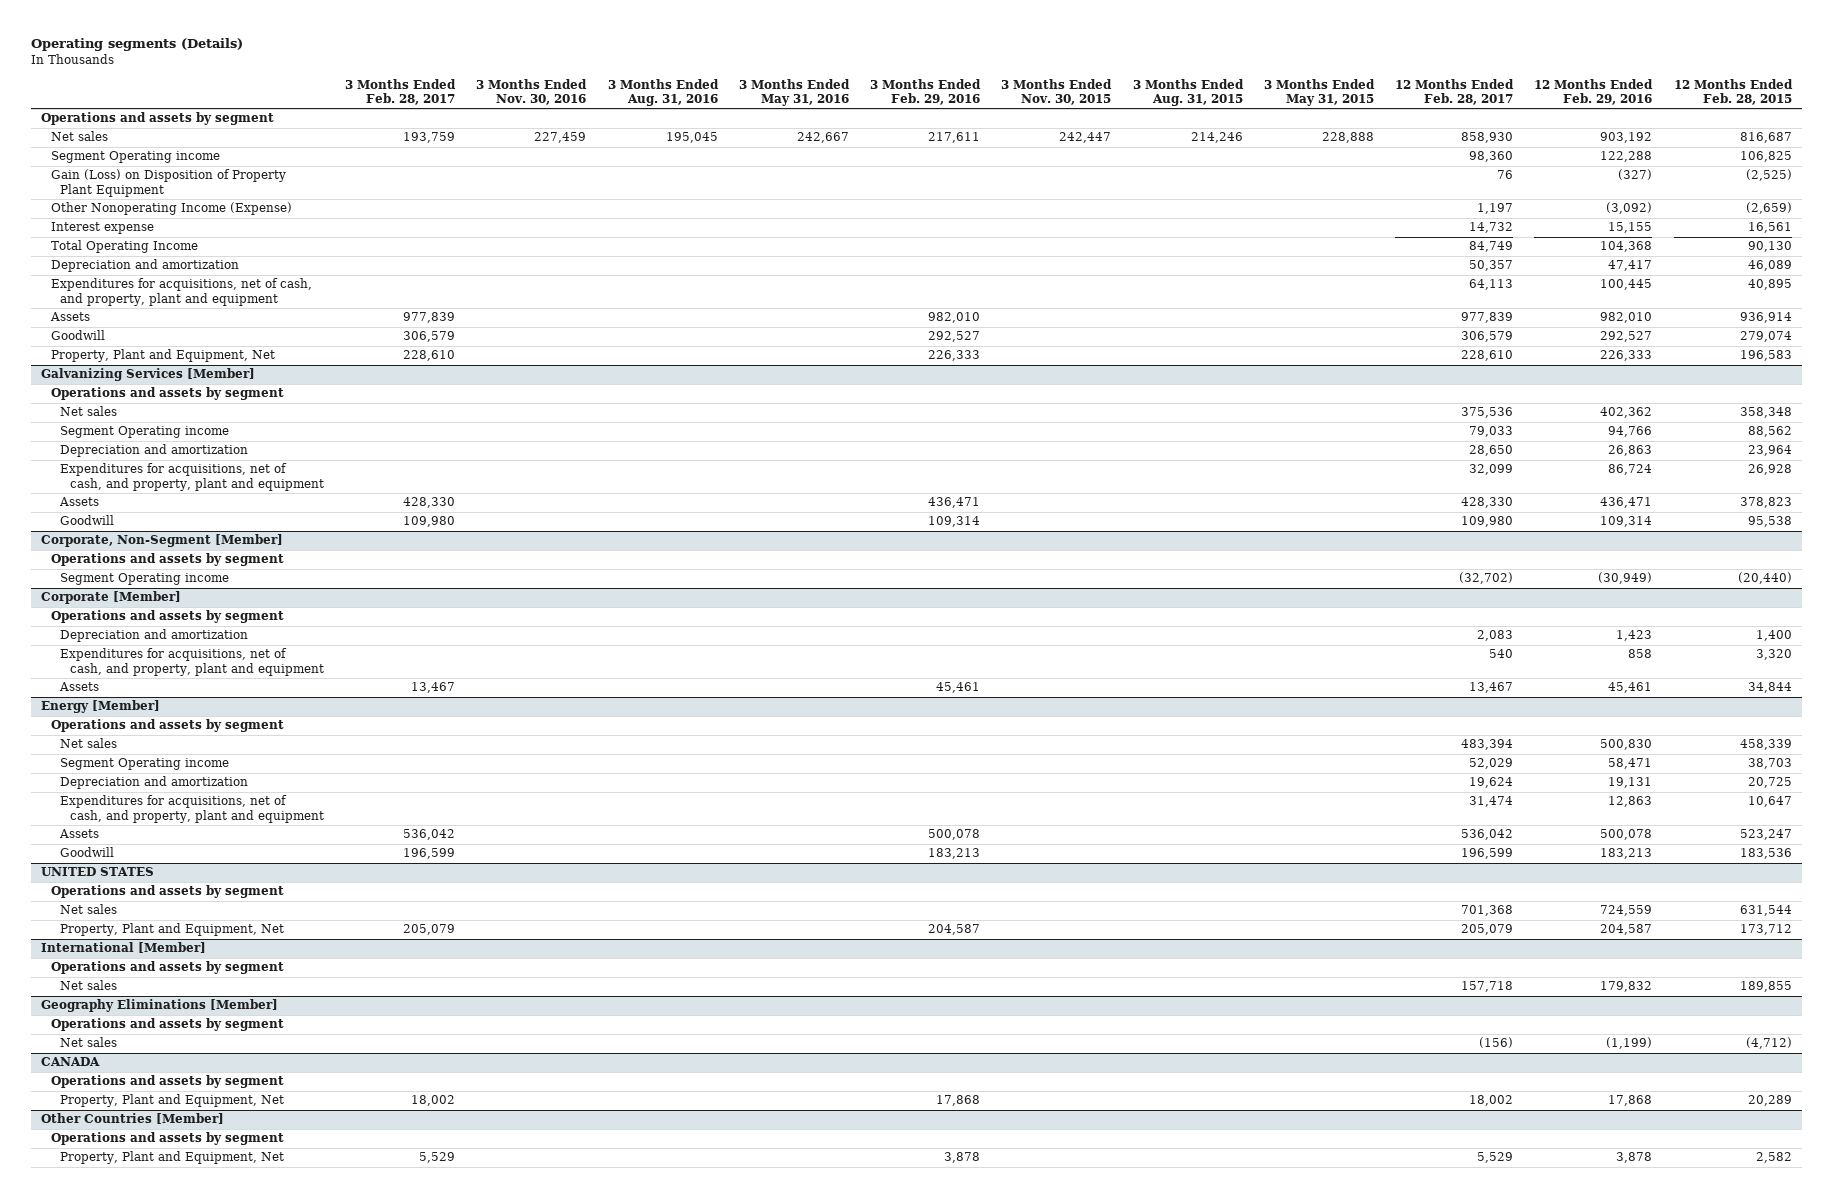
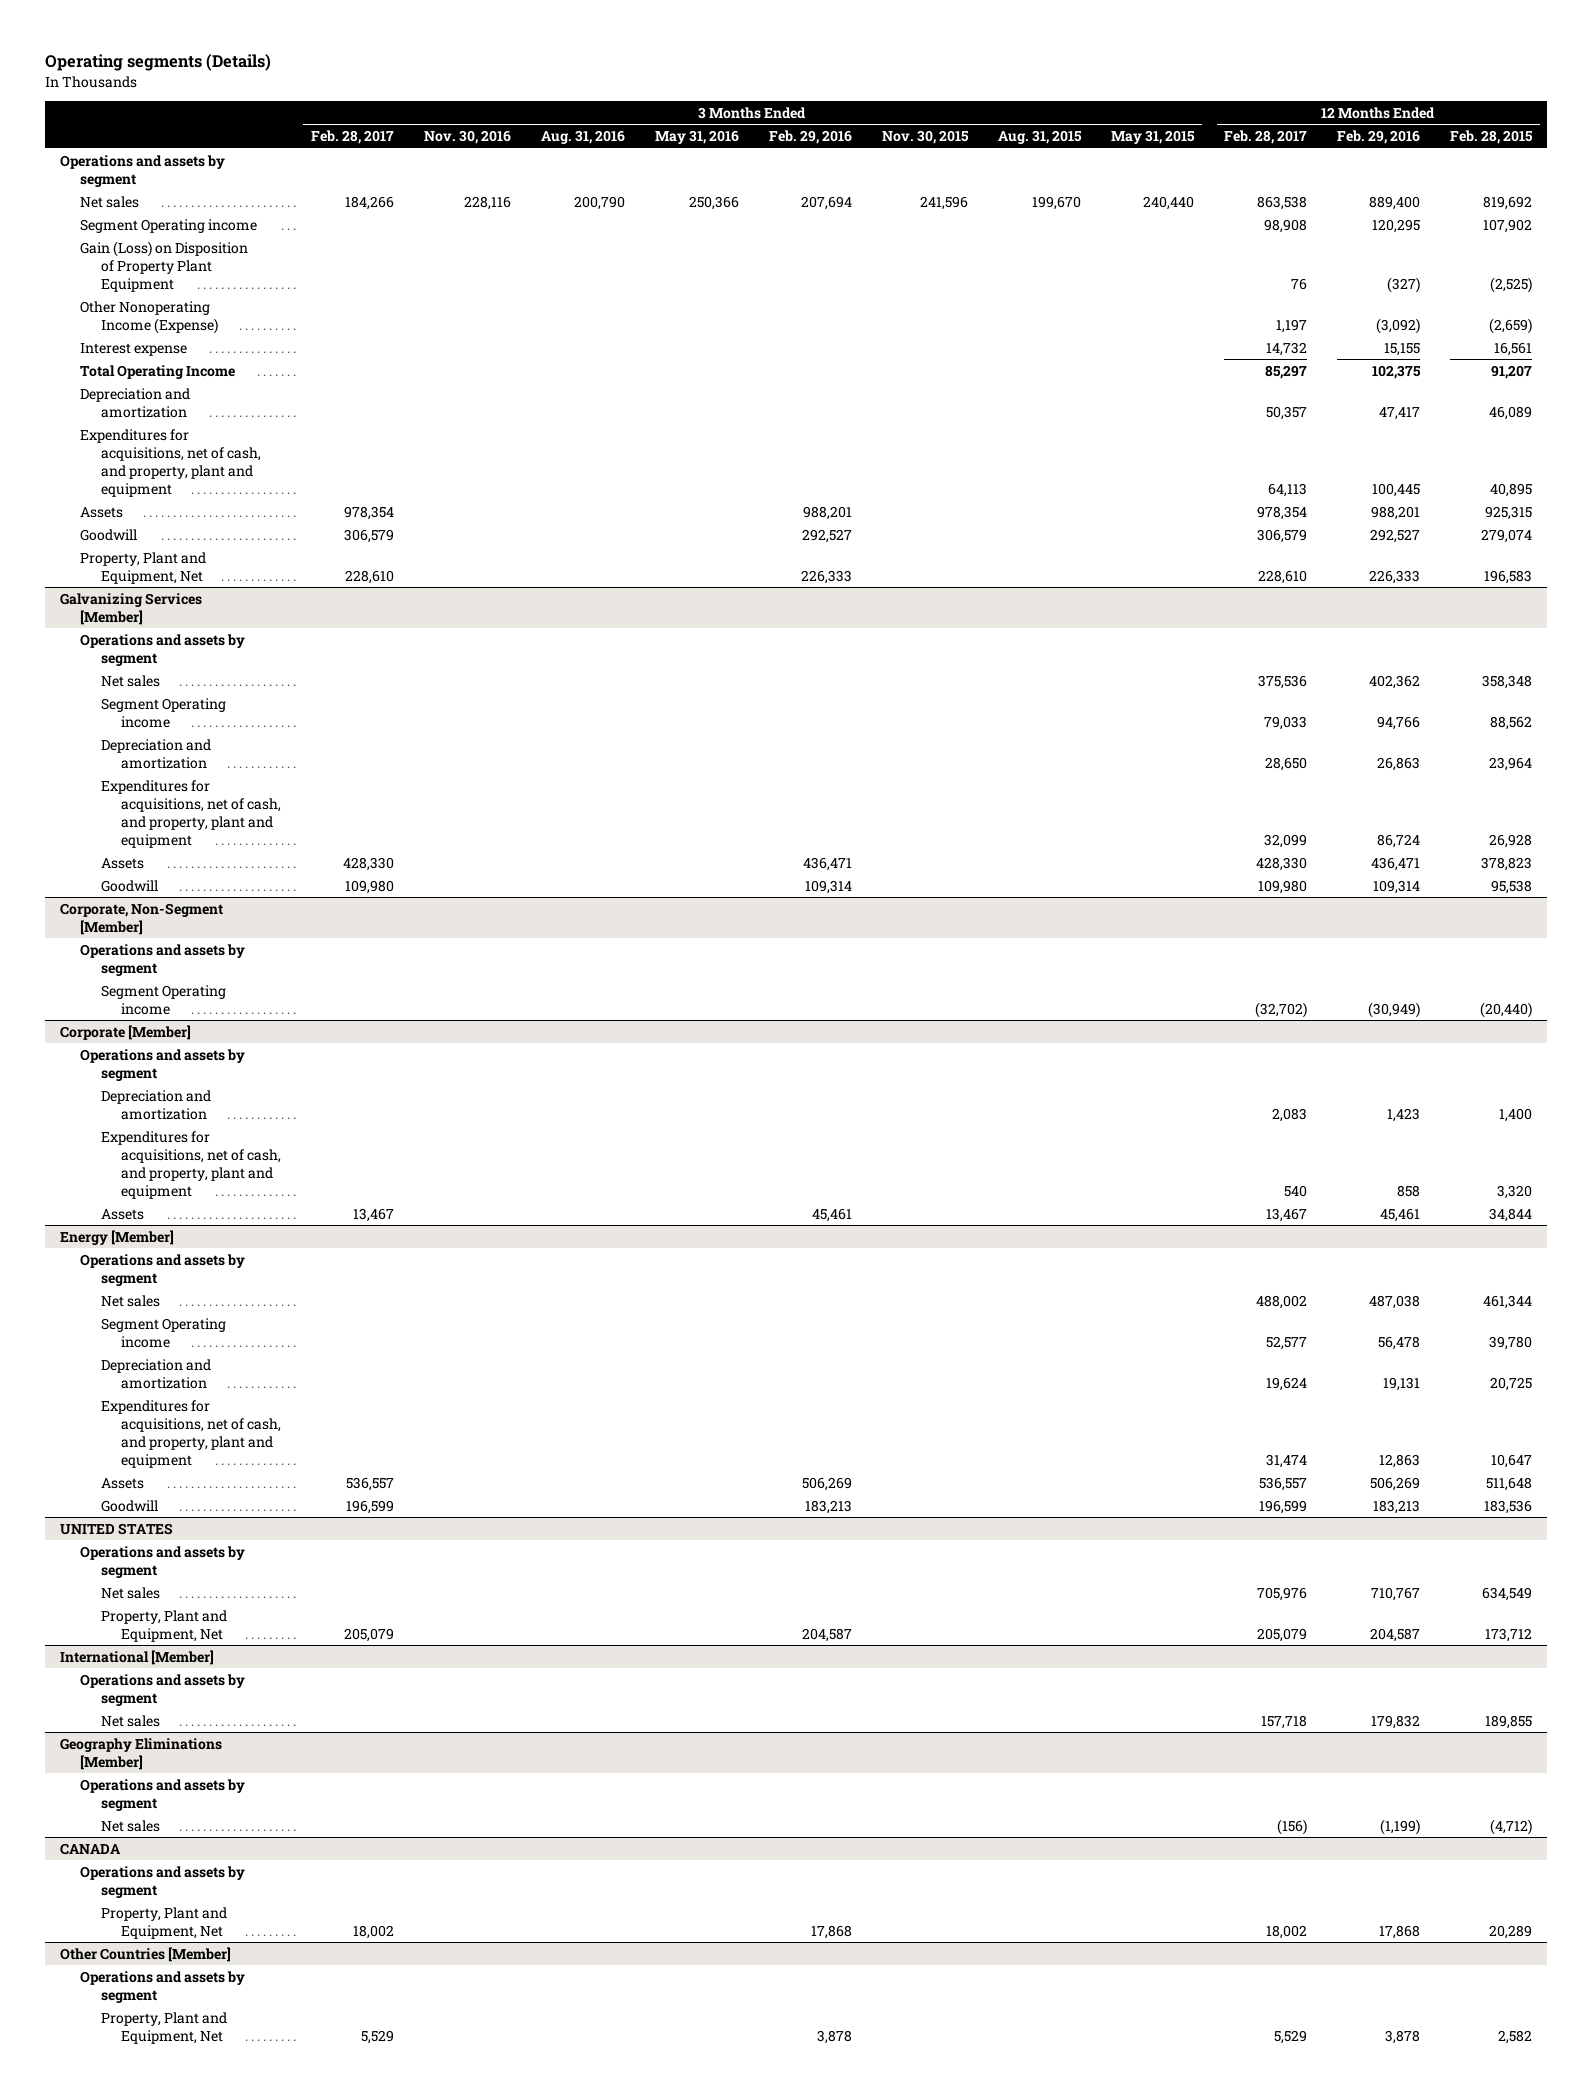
[403,132,456,144] 193,759 -> [344,195,394,210] 184,266
[534,132,587,144] 227,459 -> [463,195,511,210] 228,116
[665,132,718,144] 195,045 -> [573,195,625,210] 200,790
[796,132,849,144] 242,667 -> [688,195,739,210] 250,366
[928,132,981,144] 217,611 -> [800,195,852,210] 207,694
[1059,132,1112,144] 242,447 -> [920,195,969,210] 241,596
[1190,132,1243,144] 214,246 -> [1032,195,1082,210] 199,670
[1321,132,1374,144] 228,888 -> [1143,195,1195,210] 240,440
[1461,132,1514,144] 858,930 -> [1257,195,1308,210] 863,538
[1600,132,1653,144] 903,192 -> [1369,195,1421,210] 889,400
[1739,132,1792,144] 816,687 -> [1483,195,1533,210] 819,692
[1469,151,1514,163] 98,360 -> [1264,218,1308,233] 98,908
[1600,151,1653,163] 122,288 -> [1372,218,1421,233] 120,295
[1739,151,1792,163] 106,825 -> [1483,218,1533,233] 107,902
[1469,241,1514,253] 84,749 -> [1265,364,1308,379] 85,297
[1600,241,1653,253] 104,368 -> [1372,364,1422,379] 102,375
[1747,241,1792,253] 90,130 -> [1491,364,1533,379] 91,207
[403,312,456,324] 977,839 -> [343,505,394,520] 978,354
[928,312,981,324] 982,010 -> [802,505,852,520] 988,201
[1461,312,1514,324] 977,839 -> [1257,505,1308,520] 978,354
[1600,312,1653,324] 982,010 -> [1371,505,1421,520] 988,201
[1739,312,1792,324] 936,914 -> [1485,505,1533,520] 925,315
[1461,739,1514,751] 483,394 -> [1256,1294,1308,1309] 488,002
[1600,739,1653,751] 500,830 -> [1369,1294,1421,1309] 487,038
[1739,739,1792,751] 458,339 -> [1483,1294,1533,1309] 461,344
[1469,758,1514,770] 52,029 -> [1266,1335,1308,1350] 52,577
[1608,758,1653,770] 58,471 -> [1378,1335,1421,1350] 56,478
[1747,758,1792,770] 38,703 -> [1489,1335,1533,1350] 39,780
[403,829,456,841] 536,042 -> [345,1476,394,1491] 536,557
[928,829,981,841] 500,078 -> [801,1476,852,1491] 506,269
[1461,829,1514,841] 536,042 -> [1259,1476,1308,1491] 536,557
[1600,829,1653,841] 500,078 -> [1370,1476,1421,1491] 506,269
[1739,829,1792,841] 523,247 -> [1486,1476,1533,1491] 511,648
[1461,905,1514,917] 701,368 -> [1257,1586,1308,1601] 705,976
[1600,905,1653,917] 724,559 -> [1371,1586,1421,1601] 710,767
[1739,905,1792,917] 631,544 -> [1482,1586,1533,1601] 634,549

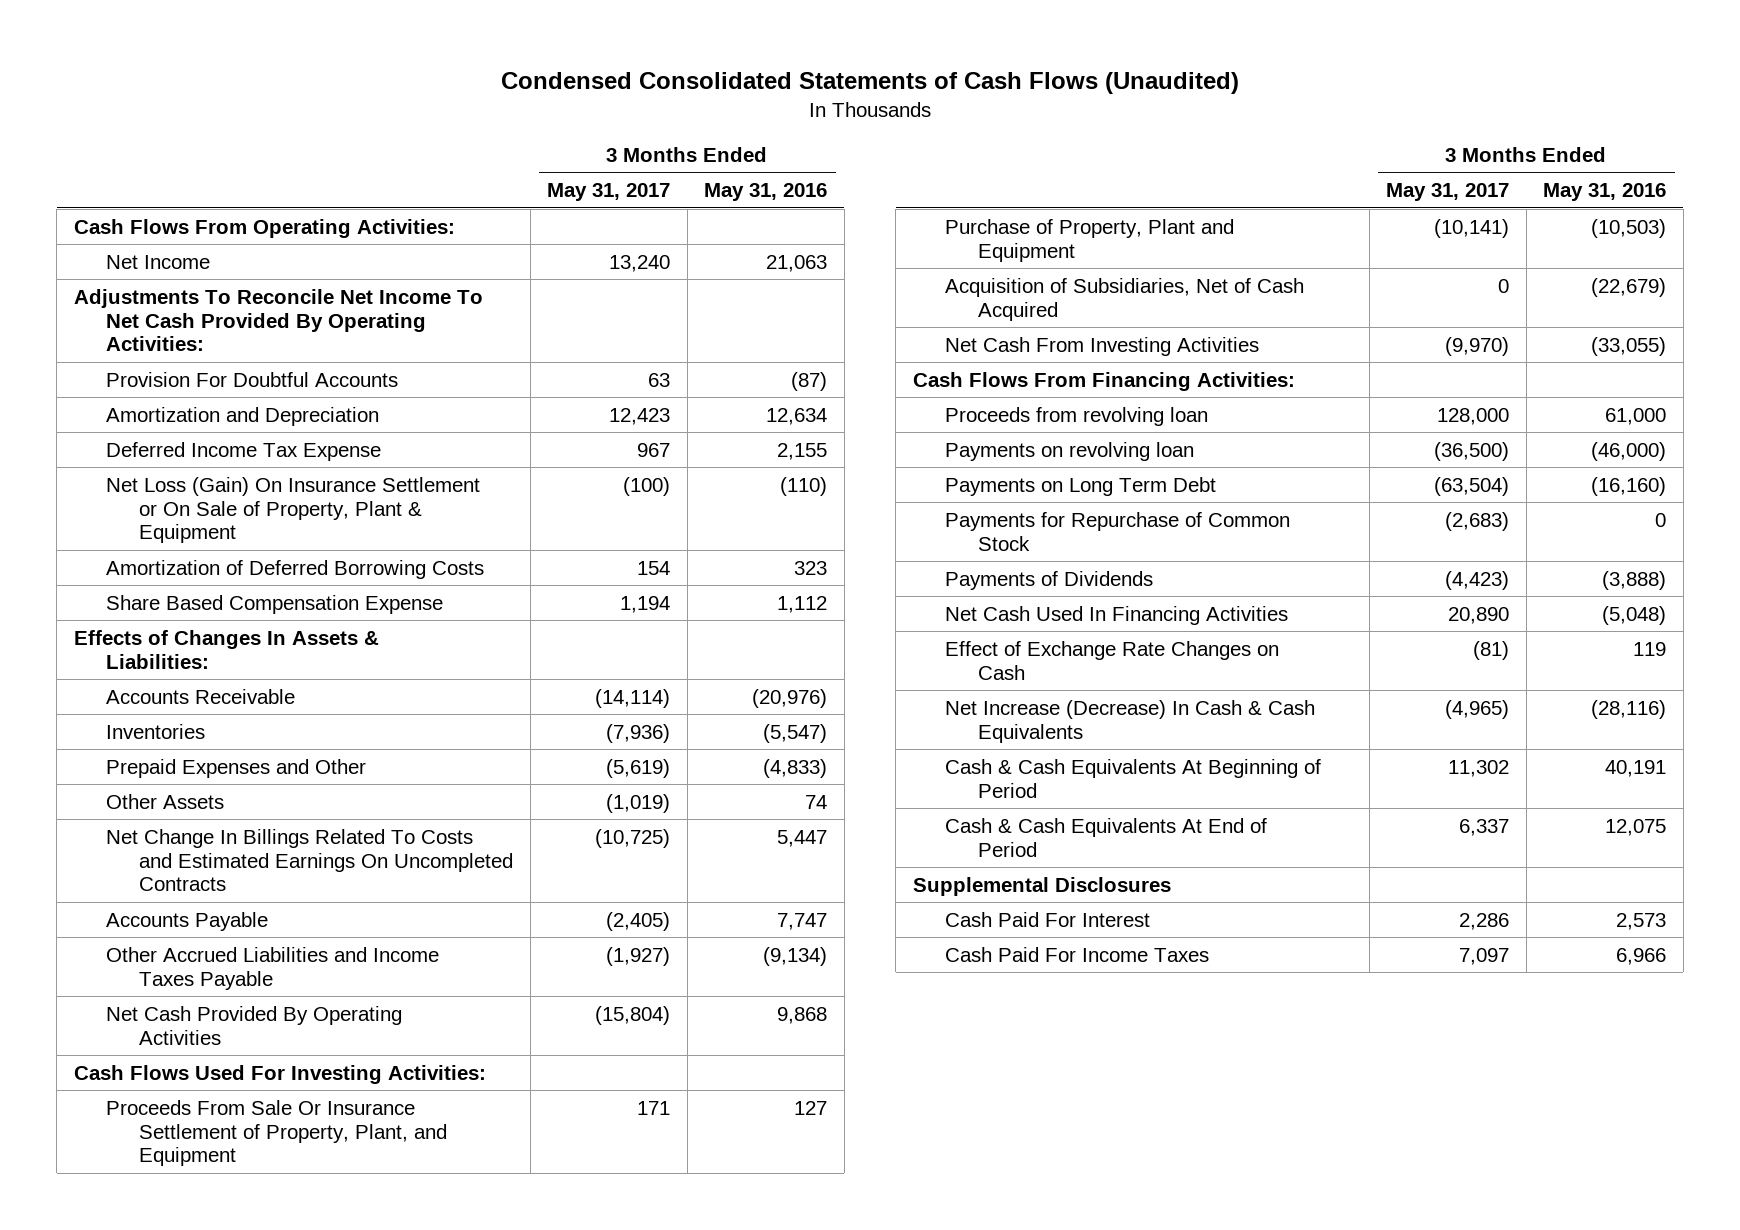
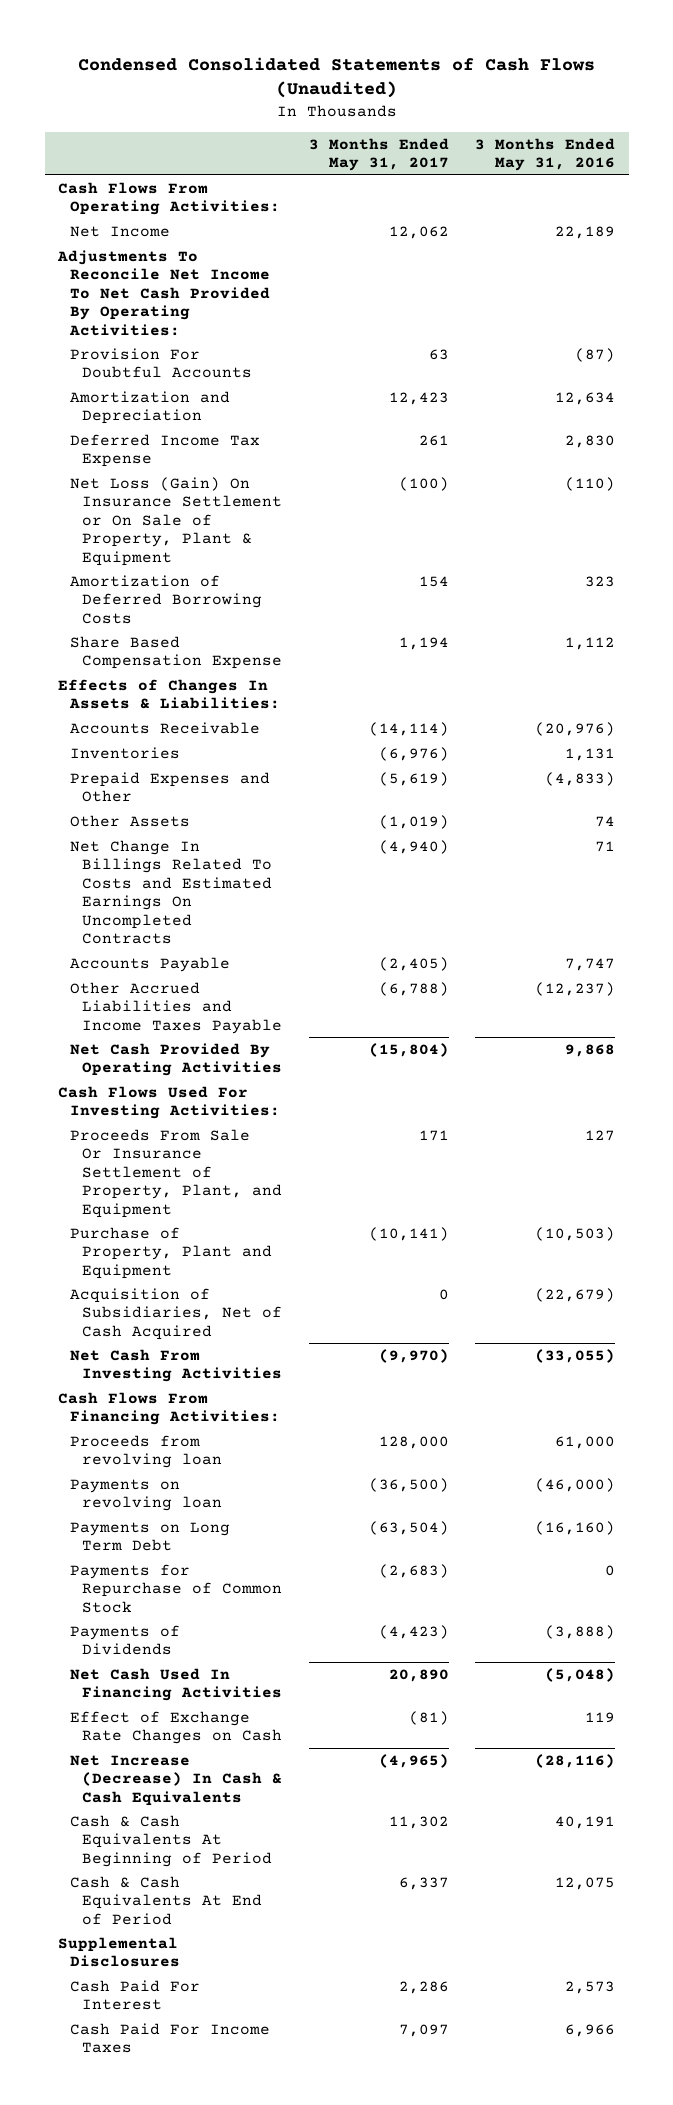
[609,254,671,272] 13,240 -> [388,225,449,239] 12,062
[766,254,828,272] 21,063 -> [555,225,616,239] 22,189
[637,442,671,457] 967 -> [418,434,449,446] 261
[777,442,828,460] 2,155 -> [565,434,616,448] 2,830
[606,723,671,743] (7,936) -> [378,746,449,761] (6,976)
[763,723,828,743] (5,547) -> [565,747,616,761] 1,131
[595,828,671,848] (10,725) -> [378,839,449,854] (4,940)
[777,829,828,847] 5,447 -> [595,840,616,852] 71
[606,946,671,966] (1,927) -> [378,981,449,996] (6,788)
[763,946,828,966] (9,134) -> [535,981,616,996] (12,237)

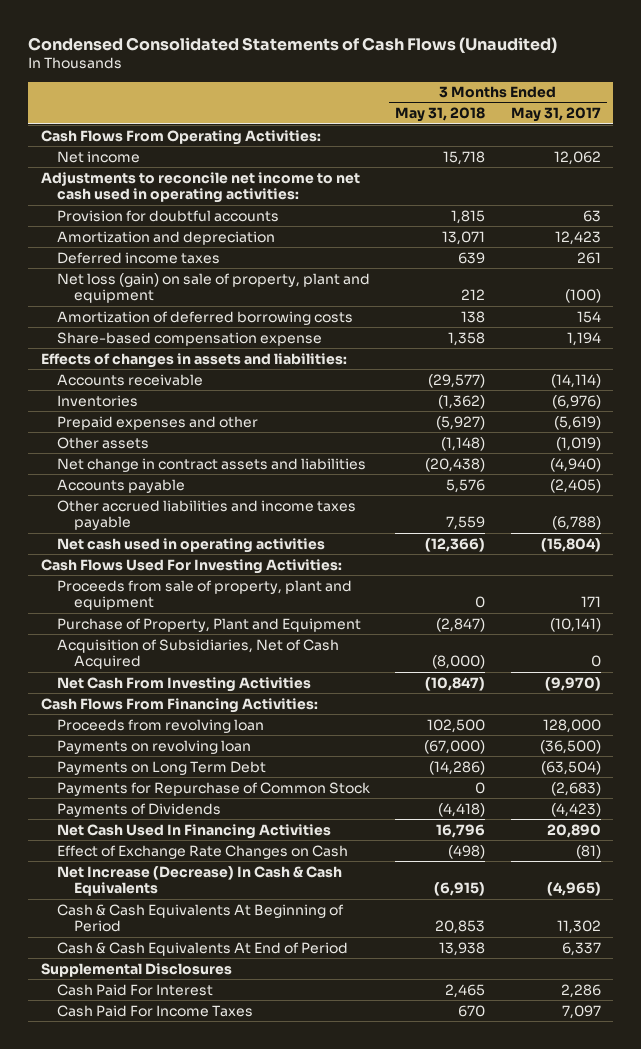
[475,137,616,171] 3 Months Ended May 31, 2016 -> none
none -> [395,107,486,123] May 31, 2018
[70,225,171,237] Net Income -> [57,150,141,163] Net income
[57,249,271,336] Adjustments To Reconcile Net Income To Net Cash Provided By Operating Activities: -> [40,171,360,204] Adjustments to reconcile net income to net cash used in operating activities:
[70,347,253,379] Provision For Doubtful Accounts -> [57,209,280,222] Provision for doubtful accounts
[70,390,231,425] Amortization and Depreciation -> [57,230,276,245] Amortization and depreciation
[70,433,261,468] Deferred Income Tax Expense -> [57,251,221,264] Deferred income taxes
[70,476,283,566] Net Loss (Gain) On Insurance Settlement or On Sale of Property, Plant & Equipment -> [57,272,371,304] Net loss (gain) on sale of property, plant and equipment
[70,574,263,624] Amortization of Deferred Borrowing Costs -> [57,310,354,325] Amortization of deferred borrowing costs
[70,635,283,670] Share Based Compensation Expense -> [57,331,323,346] Share-based compensation expense
[58,678,281,710] Effects of Changes In Assets & Liabilities: -> [40,352,347,368] Effects of changes in assets and liabilities:
[70,721,261,734] Accounts Receivable -> [57,373,204,386] Accounts receivable
[70,771,271,803] Prepaid Expenses and Other -> [57,415,259,430] Prepaid expenses and other
[70,814,191,827] Other Assets -> [57,436,150,449] Other assets
[70,839,273,945] Net Change In Billings Related To Costs and Estimated Earnings On Uncompleted Contracts -> [57,457,367,472] Net change in contract assets and liabilities
[70,956,231,972] Accounts Payable -> [57,478,186,493] Accounts payable
[70,981,283,1034] Other Accrued Liabilities and Income Taxes Payable -> [57,499,357,531] Other accrued liabilities and income taxes payable
[70,1042,283,1077] Net Cash Provided By Operating Activities -> [57,537,326,553] Net cash used in operating activities
[70,1128,283,1218] Proceeds From Sale Or Insurance Settlement of Property, Plant, and Equipment -> [57,579,353,611] Proceeds from sale of property, plant and equipment

